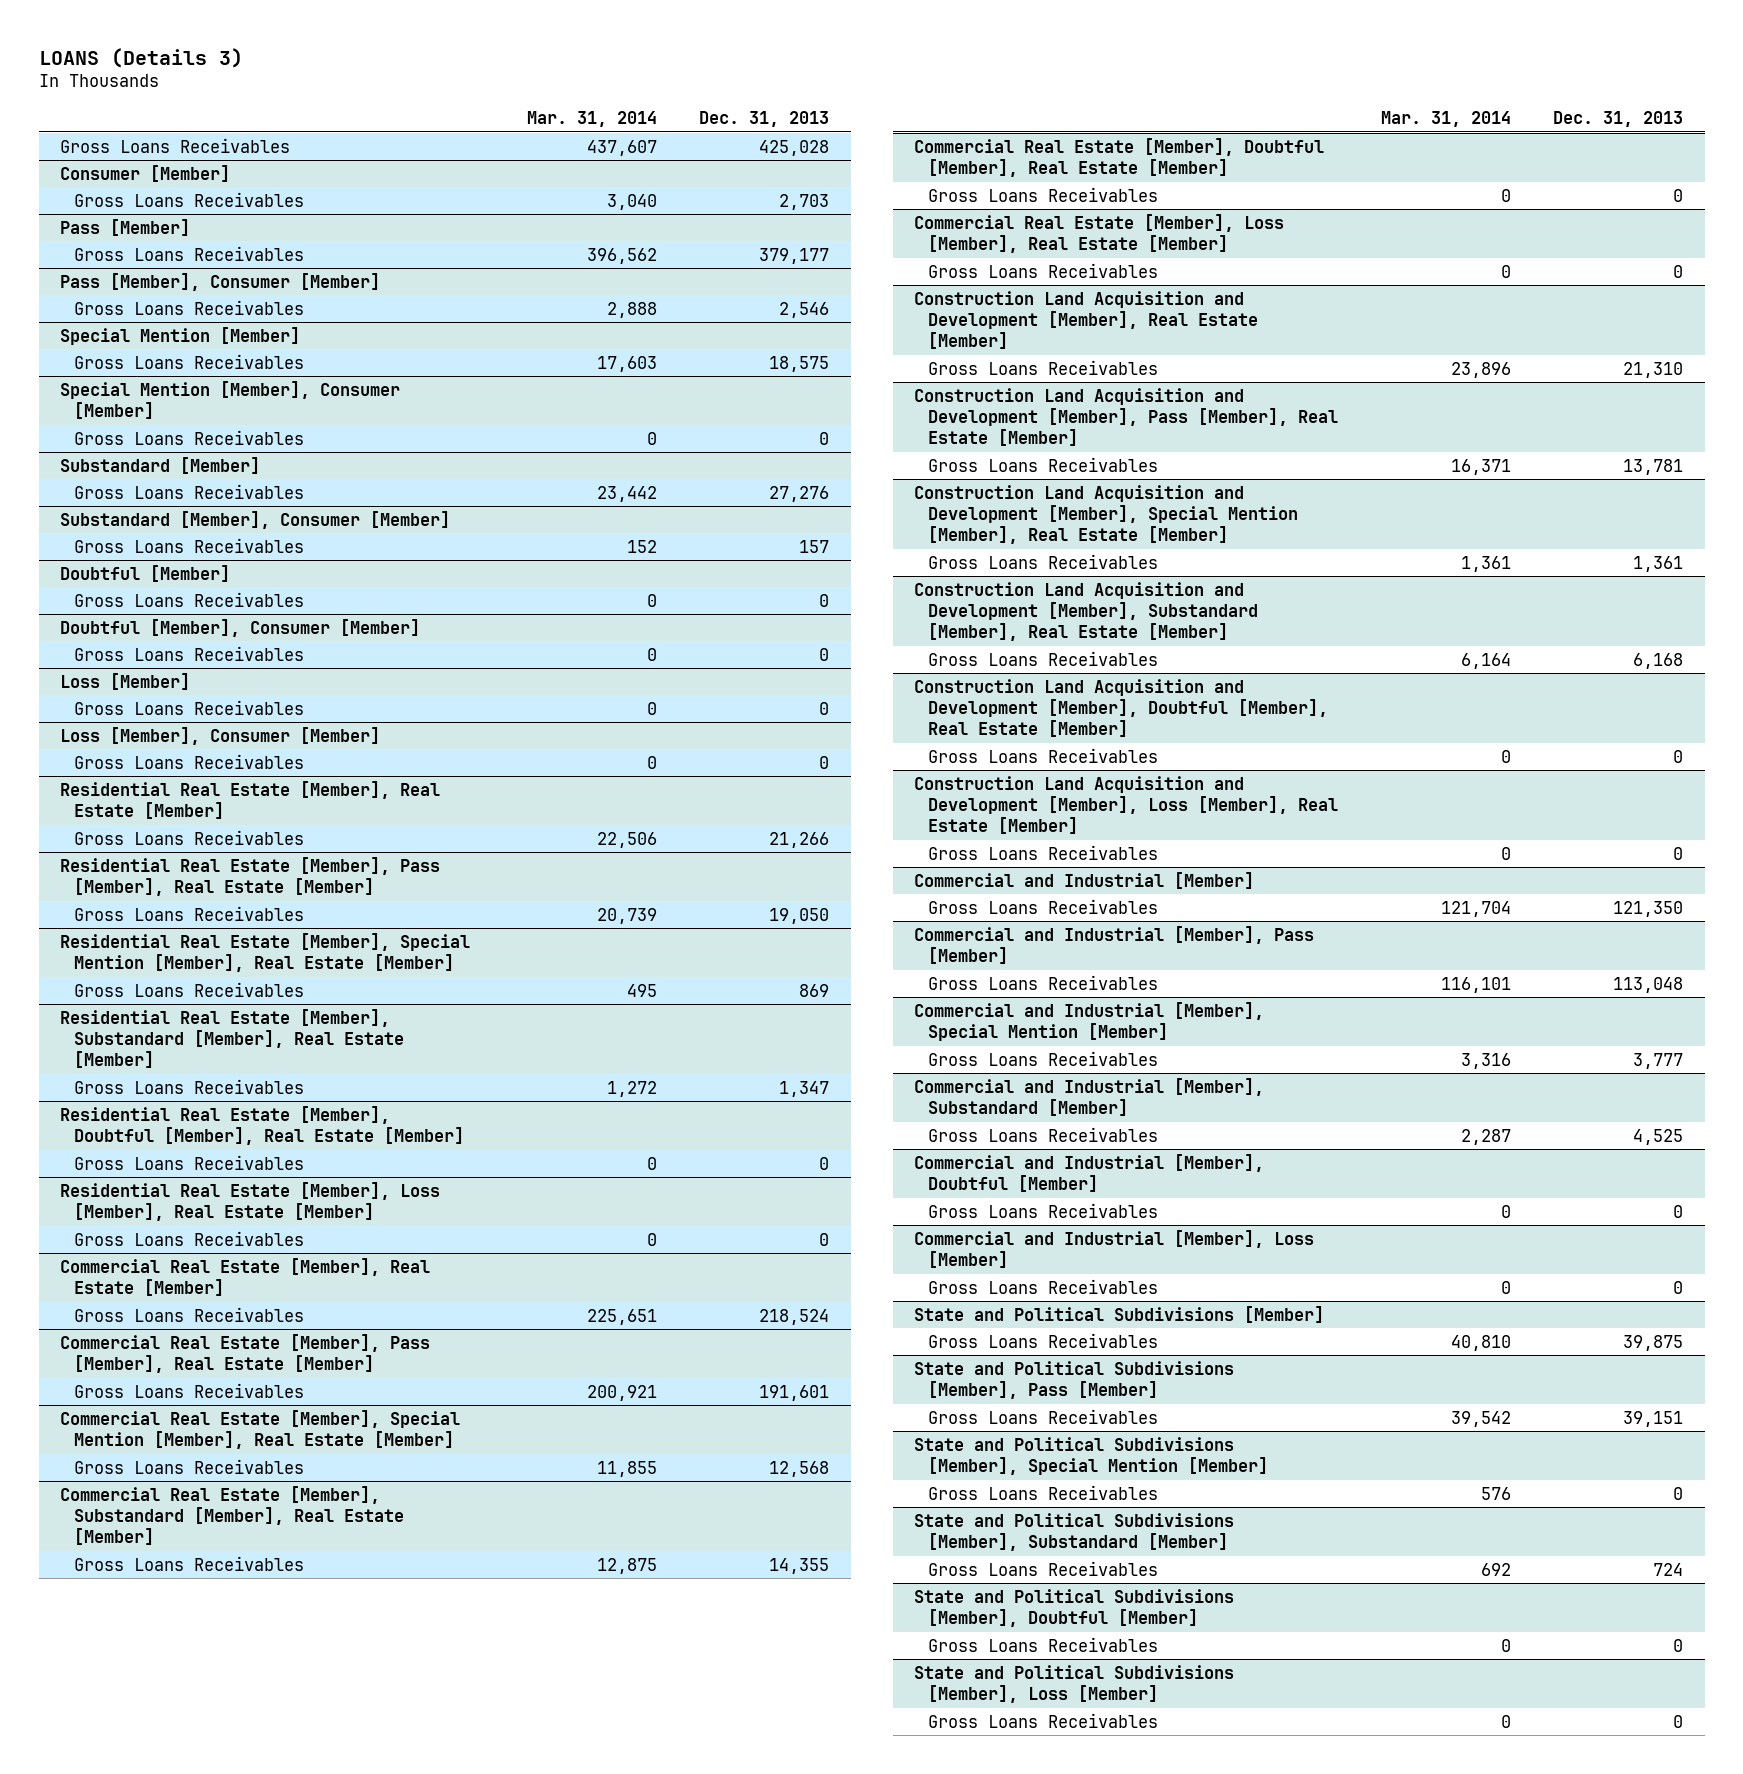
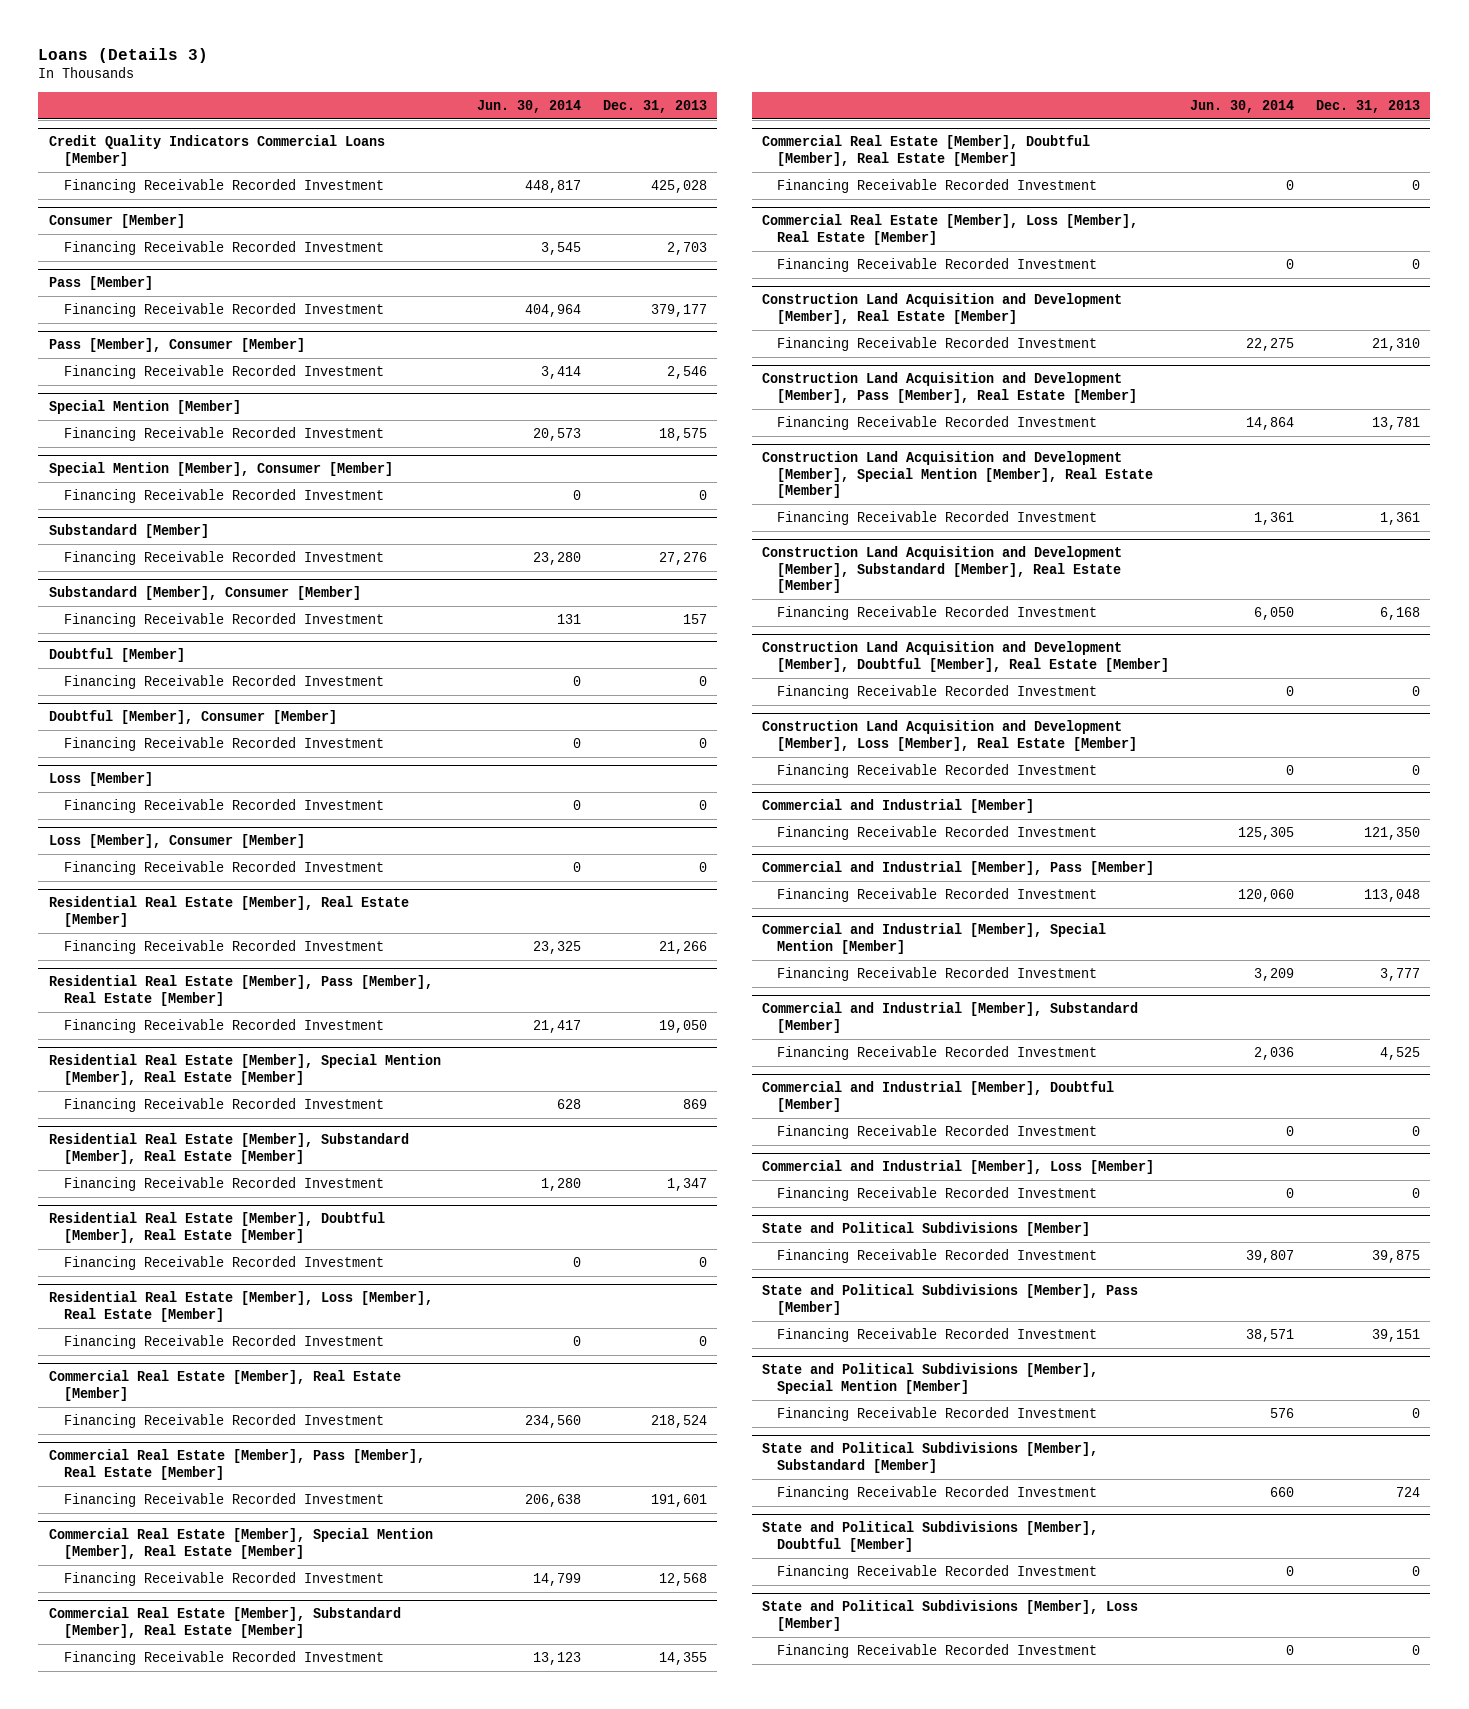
[38,47,243,68] LOANS (Details 3) -> [38,47,209,63] Loans (Details 3)
[526,111,657,128] Mar. 31, 2014 -> none
none -> [477,99,582,113] Jun. 30, 2014
none -> [49,135,386,166] Credit Quality Indicators Commercial Loans [Member]
[60,137,291,153] Gross Loans Receivables -> [63,179,384,194] Financing Receivable Recorded Investment
[74,191,305,207] Gross Loans Receivables -> [63,241,384,256] Financing Receivable Recorded Investment
[74,245,305,261] Gross Loans Receivables -> [63,303,384,318] Financing Receivable Recorded Investment
[74,299,305,315] Gross Loans Receivables -> [63,365,384,380] Financing Receivable Recorded Investment
[74,353,305,369] Gross Loans Receivables -> [63,427,384,442] Financing Receivable Recorded Investment
[74,429,305,445] Gross Loans Receivables -> [63,489,384,504] Financing Receivable Recorded Investment
[74,483,305,499] Gross Loans Receivables -> [63,551,384,566] Financing Receivable Recorded Investment
[74,537,305,553] Gross Loans Receivables -> [63,613,384,628] Financing Receivable Recorded Investment
[74,591,305,607] Gross Loans Receivables -> [63,675,384,690] Financing Receivable Recorded Investment
[74,645,305,661] Gross Loans Receivables -> [63,737,384,752] Financing Receivable Recorded Investment
[74,699,305,715] Gross Loans Receivables -> [63,799,384,814] Financing Receivable Recorded Investment
[74,753,305,769] Gross Loans Receivables -> [63,861,384,876] Financing Receivable Recorded Investment
[74,829,305,845] Gross Loans Receivables -> [63,940,384,955] Financing Receivable Recorded Investment
[74,905,305,921] Gross Loans Receivables -> [63,1019,384,1034] Financing Receivable Recorded Investment
[74,981,305,997] Gross Loans Receivables -> [63,1098,384,1113] Financing Receivable Recorded Investment
[74,1078,305,1094] Gross Loans Receivables -> [63,1177,384,1192] Financing Receivable Recorded Investment
[74,1154,305,1170] Gross Loans Receivables -> [63,1256,384,1271] Financing Receivable Recorded Investment
[74,1230,305,1246] Gross Loans Receivables -> [63,1335,384,1350] Financing Receivable Recorded Investment
[74,1306,305,1322] Gross Loans Receivables -> [63,1414,384,1429] Financing Receivable Recorded Investment
[74,1382,305,1398] Gross Loans Receivables -> [63,1493,384,1508] Financing Receivable Recorded Investment
[74,1458,305,1474] Gross Loans Receivables -> [63,1572,384,1587] Financing Receivable Recorded Investment
[74,1555,305,1571] Gross Loans Receivables -> [63,1651,384,1666] Financing Receivable Recorded Investment
[928,186,1159,202] Gross Loans Receivables -> [777,179,1098,194] Financing Receivable Recorded Investment
[928,262,1159,278] Gross Loans Receivables -> [777,258,1098,273] Financing Receivable Recorded Investment
[928,359,1159,375] Gross Loans Receivables -> [777,337,1098,352] Financing Receivable Recorded Investment
[928,456,1159,472] Gross Loans Receivables -> [777,416,1098,431] Financing Receivable Recorded Investment
[928,553,1159,569] Gross Loans Receivables -> [777,511,1098,526] Financing Receivable Recorded Investment
[928,650,1159,666] Gross Loans Receivables -> [777,606,1098,621] Financing Receivable Recorded Investment
[928,747,1159,763] Gross Loans Receivables -> [777,685,1098,700] Financing Receivable Recorded Investment
[928,844,1159,860] Gross Loans Receivables -> [777,764,1098,779] Financing Receivable Recorded Investment
[928,898,1159,914] Gross Loans Receivables -> [777,826,1098,841] Financing Receivable Recorded Investment
[928,974,1159,990] Gross Loans Receivables -> [777,888,1098,903] Financing Receivable Recorded Investment
[928,1050,1159,1066] Gross Loans Receivables -> [777,967,1098,982] Financing Receivable Recorded Investment
[928,1126,1159,1142] Gross Loans Receivables -> [777,1046,1098,1061] Financing Receivable Recorded Investment
[928,1202,1159,1218] Gross Loans Receivables -> [777,1125,1098,1140] Financing Receivable Recorded Investment
[928,1278,1159,1294] Gross Loans Receivables -> [777,1187,1098,1202] Financing Receivable Recorded Investment
[928,1332,1159,1348] Gross Loans Receivables -> [777,1249,1098,1264] Financing Receivable Recorded Investment
[928,1408,1159,1424] Gross Loans Receivables -> [777,1328,1098,1343] Financing Receivable Recorded Investment
[928,1484,1159,1500] Gross Loans Receivables -> [777,1407,1098,1422] Financing Receivable Recorded Investment
[928,1560,1159,1576] Gross Loans Receivables -> [777,1486,1098,1501] Financing Receivable Recorded Investment
[928,1636,1159,1652] Gross Loans Receivables -> [777,1565,1098,1580] Financing Receivable Recorded Investment
[928,1712,1159,1728] Gross Loans Receivables -> [777,1644,1098,1659] Financing Receivable Recorded Investment

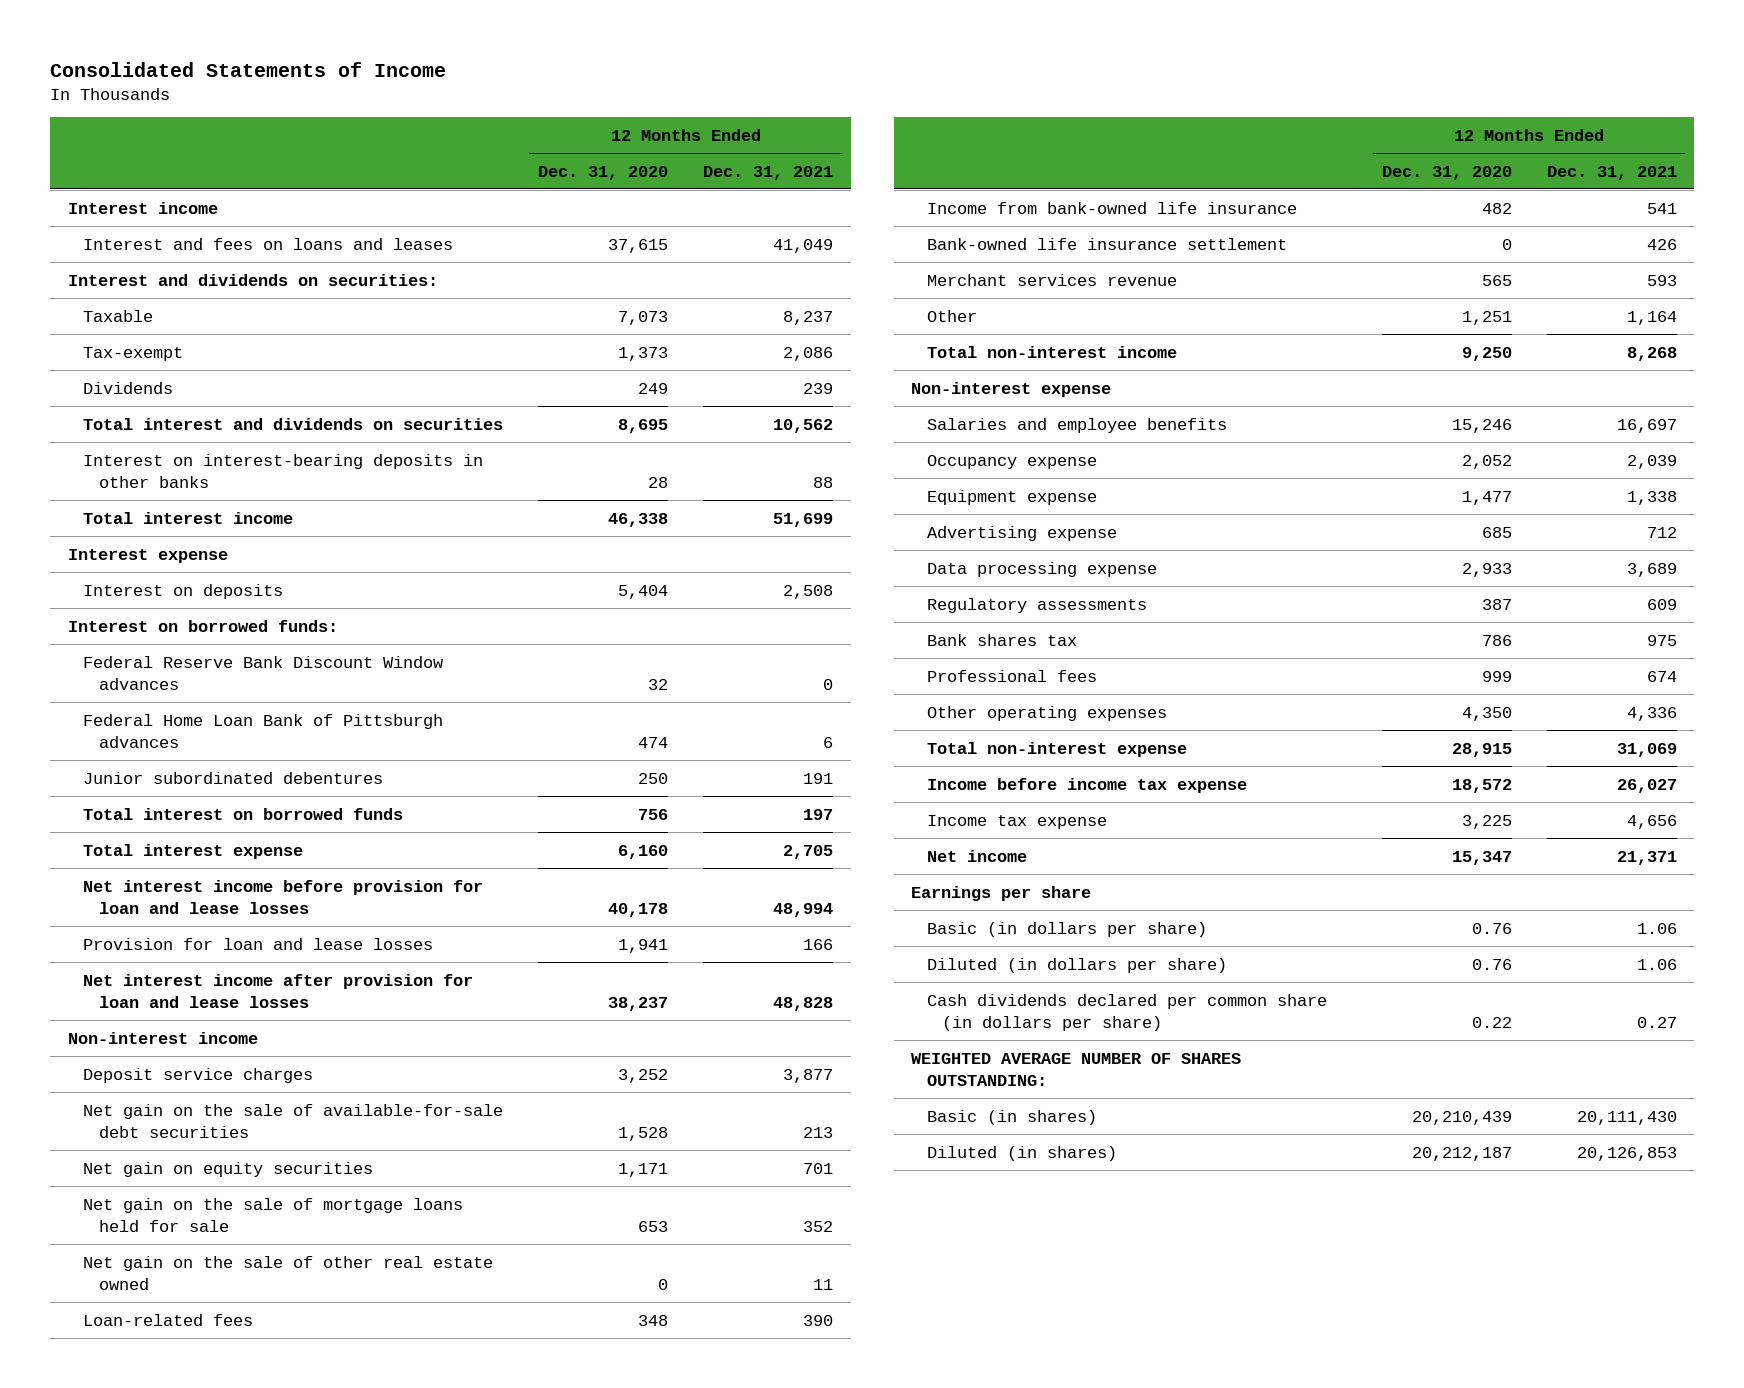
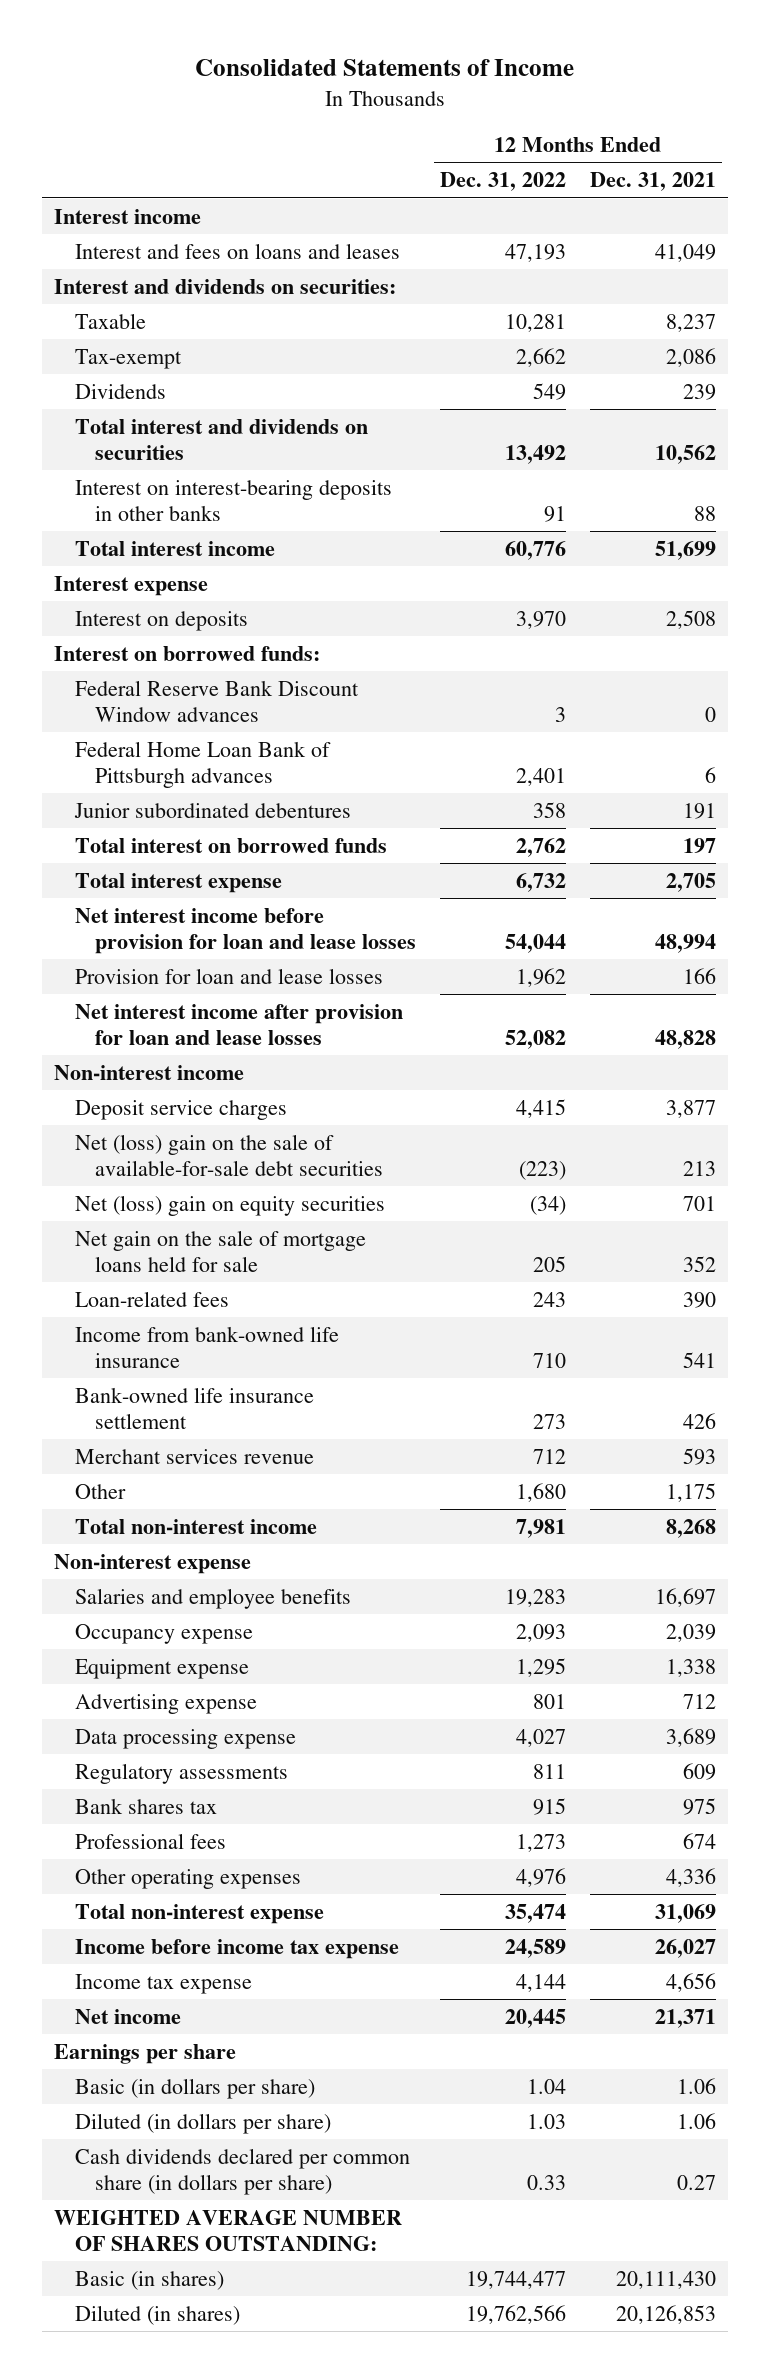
[538,165,669,180] Dec. 31, 2020 -> none
none -> [440,172,567,192] Dec. 31, 2022
[83,1103,504,1138] Net gain on the sale of available-for-sale debt securities -> [74,1133,384,1176] Net (loss) gain on the sale of available-for-sale debt securities
[83,1161,374,1177] Net gain on equity securities -> [74,1194,385,1216] Net (loss) gain on equity securities
[83,1255,494,1290] Net gain on the sale of other real estate owned -> none
[1626,310,1677,325] 1,164 -> [665,1482,716,1502] 1,175

